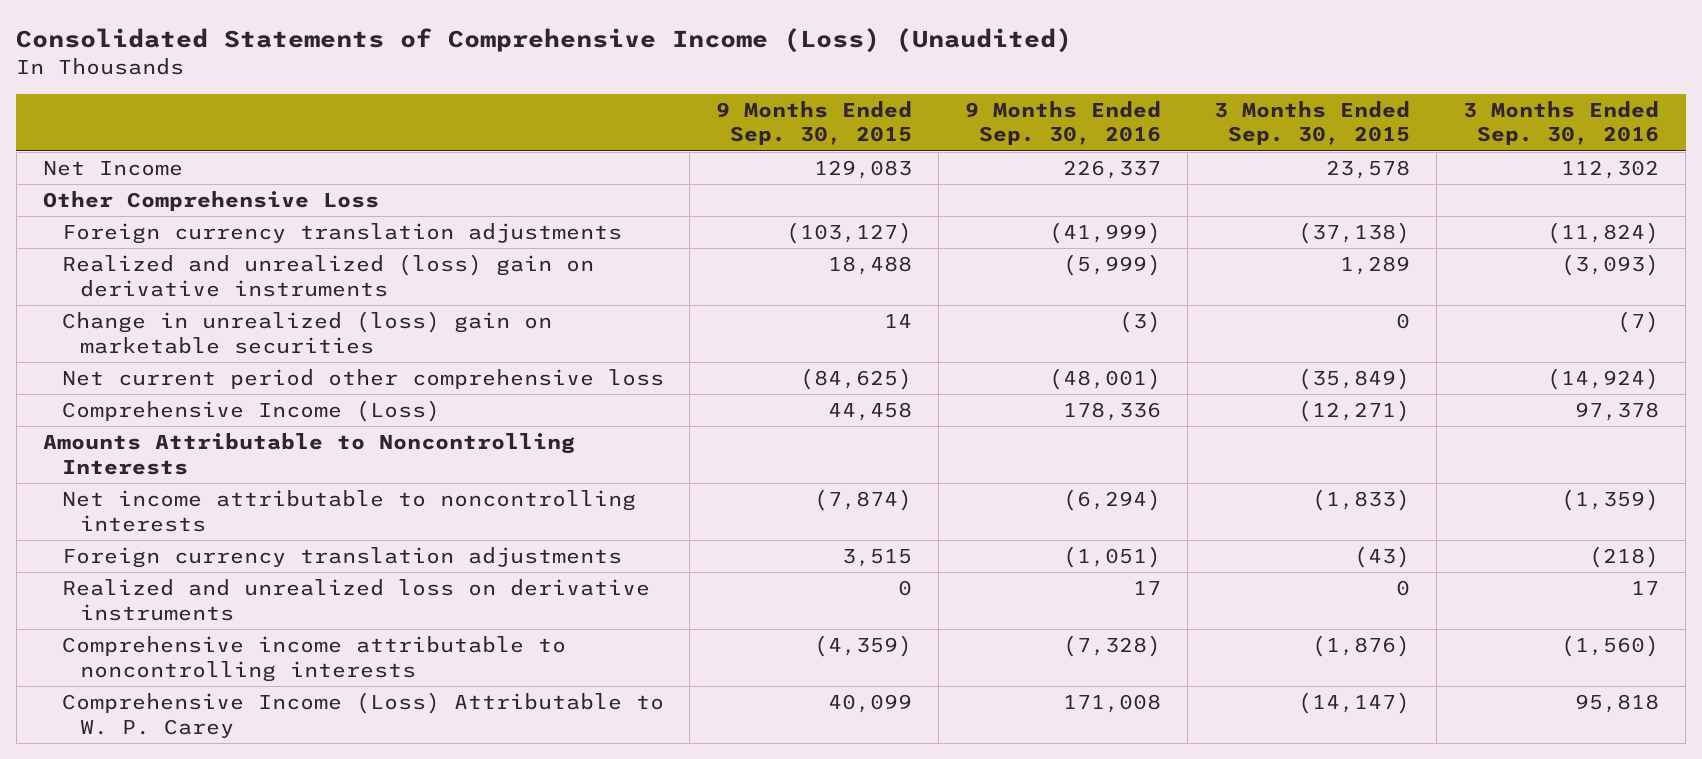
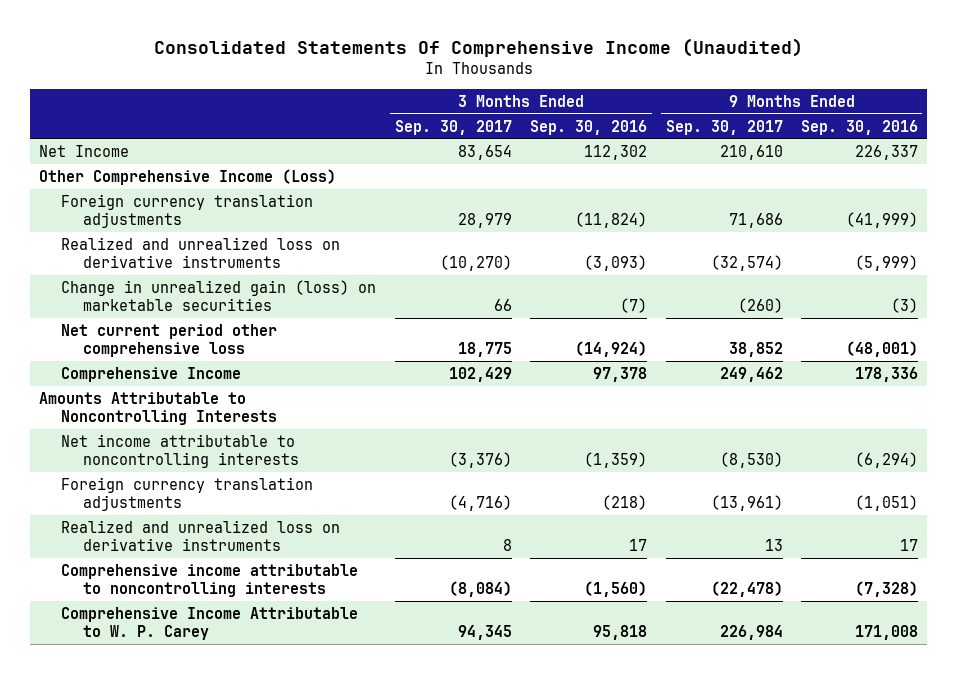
[16,28,1073,54] Consolidated Statements of Comprehensive Income (Loss) (Unaudited) -> [153,37,803,57] Consolidated Statements Of Comprehensive Income (Unaudited)
[716,100,913,146] 9 Months Ended Sep. 30, 2015 -> none
[1214,100,1411,146] 3 Months Ended Sep. 30, 2015 -> none
none -> [394,119,512,135] Sep. 30, 2017
none -> [665,119,783,135] Sep. 30, 2017
[42,191,379,212] Other Comprehensive Loss -> [39,168,337,185] Other Comprehensive Income (Loss)
[61,254,594,297] Realized and unrealized (loss) gain on derivative instruments -> [61,236,341,268] Realized and unrealized loss on derivative instruments
[61,311,552,354] Change in unrealized (loss) gain on marketable securities -> [61,279,377,311] Change in unrealized gain (loss) on marketable securities
[61,400,440,423] Comprehensive Income (Loss) -> [61,366,242,382] Comprehensive Income
[61,692,664,738] Comprehensive Income (Loss) Attributable to W. P. Carey -> [61,606,359,640] Comprehensive Income Attributable to W. P. Carey

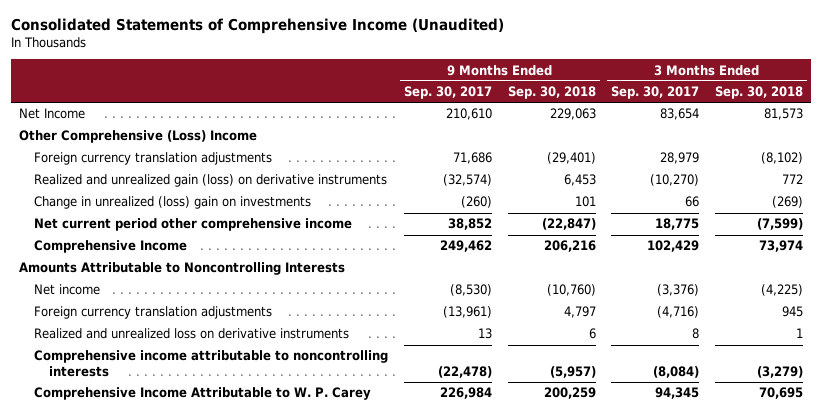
[153,37,803,57] Consolidated Statements Of Comprehensive Income (Unaudited) -> [10,18,504,35] Consolidated Statements of Comprehensive Income (Unaudited)
[530,119,648,135] Sep. 30, 2016 -> none
[800,119,918,135] Sep. 30, 2016 -> none
none -> [507,86,596,100] Sep. 30, 2018
none -> [715,86,804,100] Sep. 30, 2018
[39,168,337,185] Other Comprehensive Income (Loss) -> [18,130,257,144] Other Comprehensive (Loss) Income
[61,236,341,268] Realized and unrealized loss on derivative instruments -> [33,174,387,188] Realized and unrealized gain (loss) on derivative instruments
[61,279,377,311] Change in unrealized gain (loss) on marketable securities -> [33,196,311,210] Change in unrealized (loss) gain on investments
[61,323,278,357] Net current period other comprehensive loss -> [33,218,352,232] Net current period other comprehensive income
[61,433,300,468] Net income attributable to noncontrolling interests -> [33,284,100,296] Net income

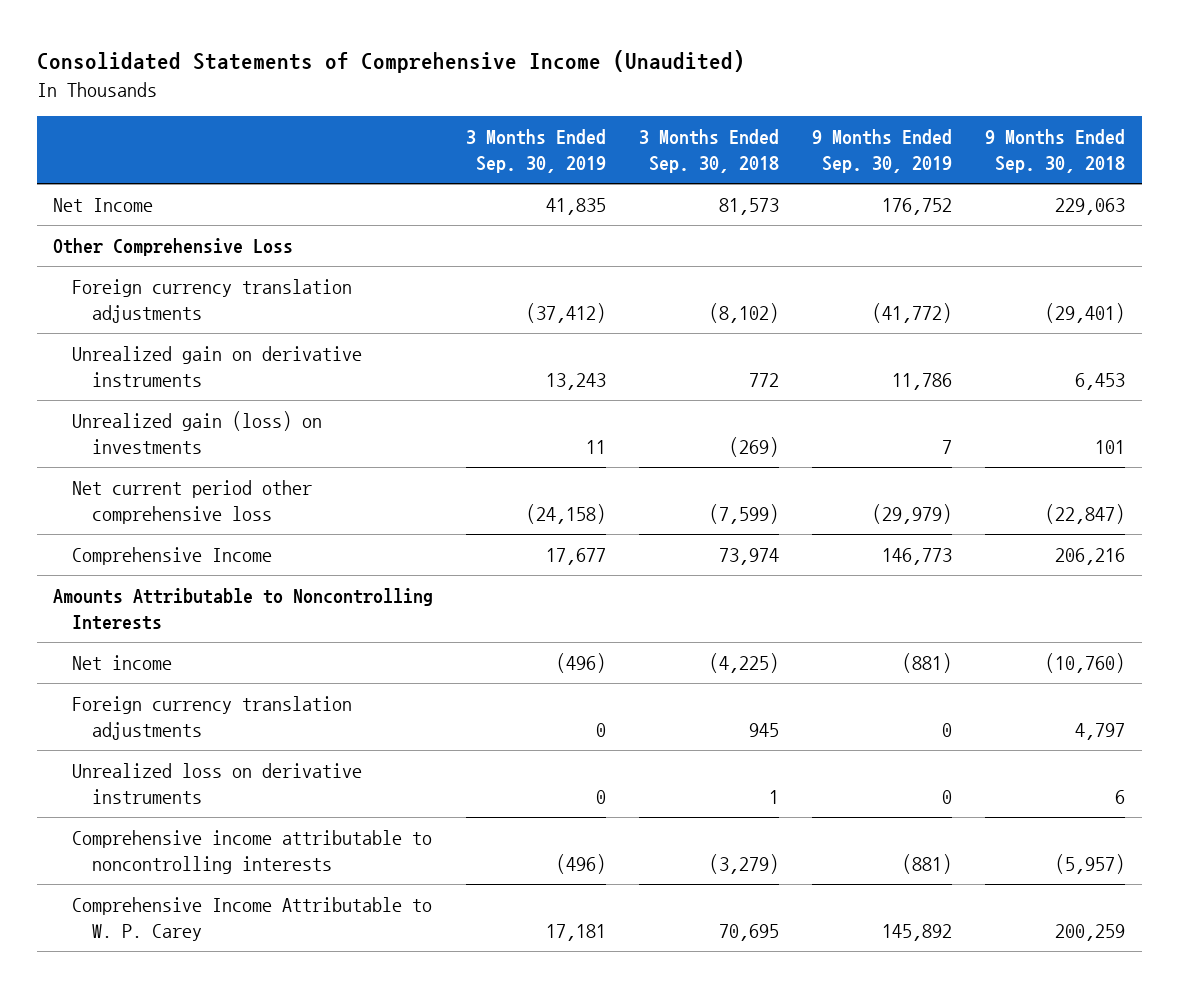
[403,86,492,100] Sep. 30, 2017 -> none
[611,86,700,100] Sep. 30, 2017 -> none
none -> [466,128,607,173] 3 Months Ended Sep. 30, 2019
none -> [812,128,953,173] 9 Months Ended Sep. 30, 2019
[18,130,257,144] Other Comprehensive (Loss) Income -> [53,238,294,257] Other Comprehensive Loss
[33,174,387,188] Realized and unrealized gain (loss) on derivative instruments -> [72,346,363,388] Unrealized gain on derivative instruments
[33,196,311,210] Change in unrealized (loss) gain on investments -> [72,411,323,455] Unrealized gain (loss) on investments
[33,218,352,232] Net current period other comprehensive income -> [72,480,313,525] Net current period other comprehensive loss
[33,328,349,340] Realized and unrealized loss on derivative instruments -> [72,763,363,805] Unrealized loss on derivative instruments

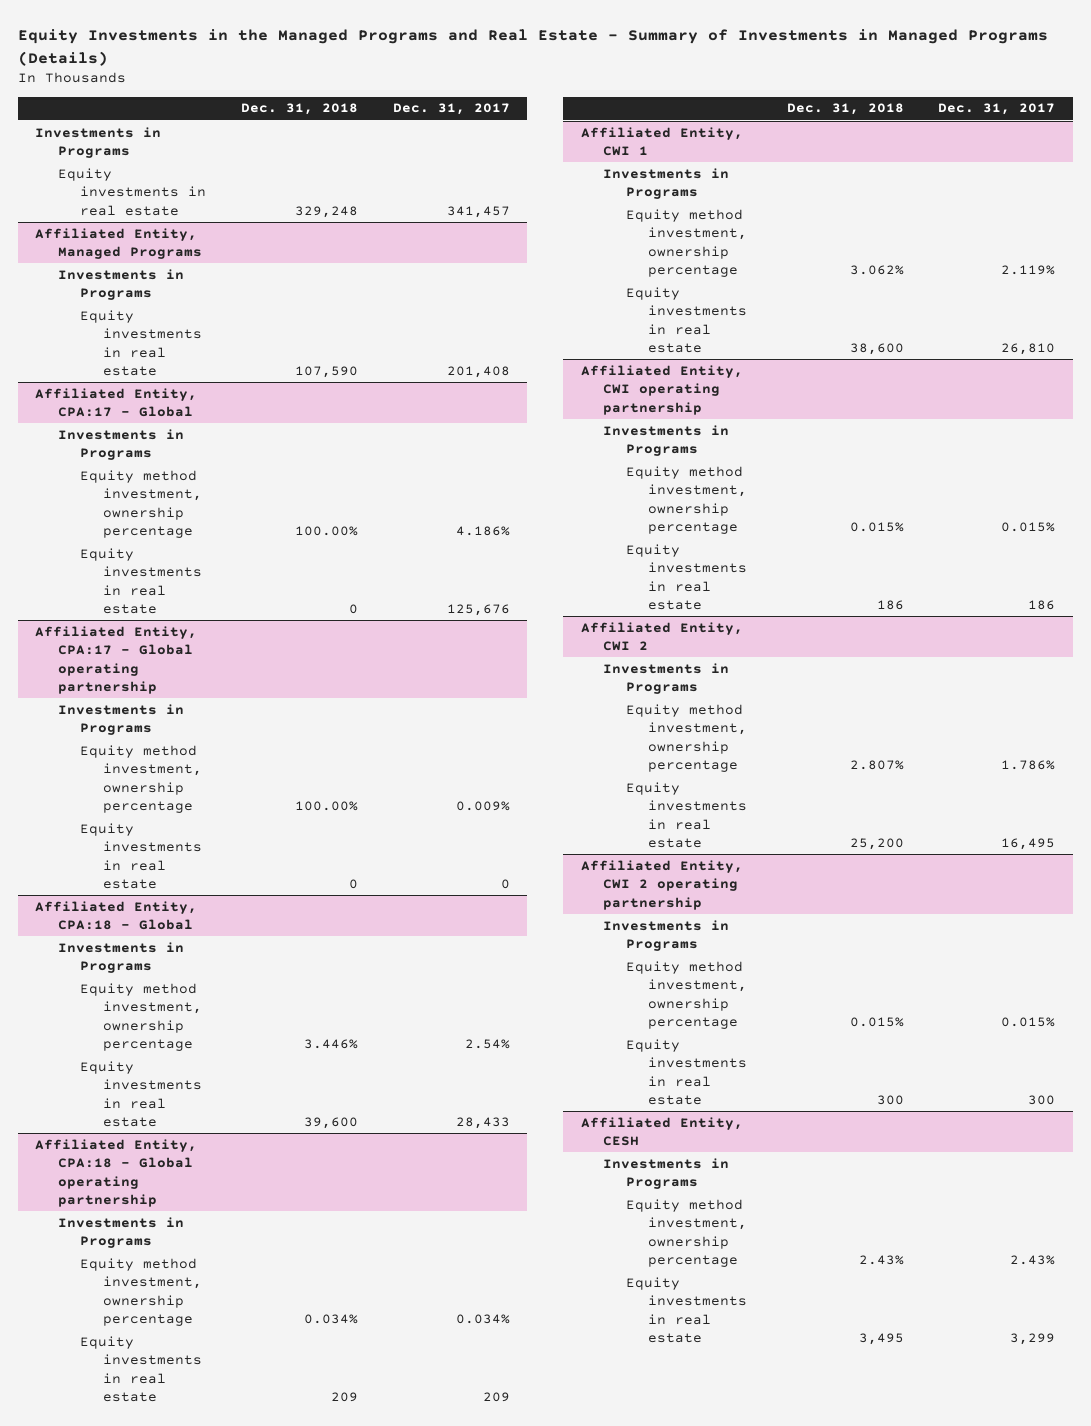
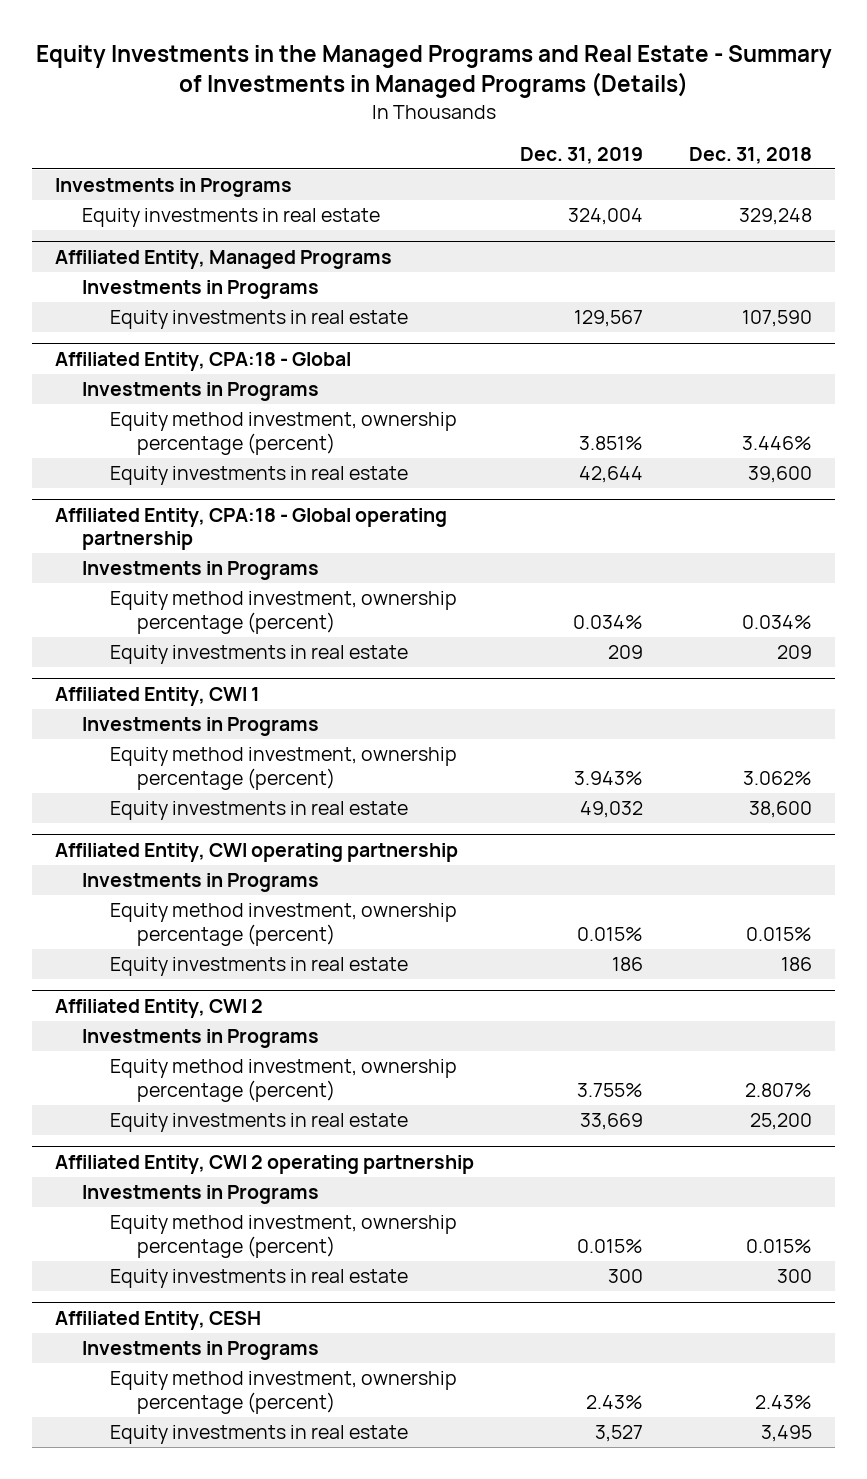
[392,103,510,116] Dec. 31, 2017 -> none
none -> [520,146,644,164] Dec. 31, 2019
[35,387,198,418] Affiliated Entity, CPA:17 - Global -> none
[57,428,184,461] Investments in Programs -> none
[80,469,202,539] Equity method investment, ownership percentage -> none
[80,547,202,615] Equity investments in real estate -> none
[35,625,198,695] Affiliated Entity, CPA:17 - Global operating partnership -> none
[57,703,184,736] Investments in Programs -> none
[80,744,202,814] Equity method investment, ownership percentage -> none
[80,822,202,890] Equity investments in real estate -> none
[80,982,202,1052] Equity method investment, ownership percentage -> [109,412,457,455] Equity method investment, ownership percentage (percent)
[80,1257,202,1327] Equity method investment, ownership percentage -> [109,591,457,634] Equity method investment, ownership percentage (percent)
[625,208,748,278] Equity method investment, ownership percentage -> [109,747,457,790] Equity method investment, ownership percentage (percent)
[625,465,748,535] Equity method investment, ownership percentage -> [109,903,457,946] Equity method investment, ownership percentage (percent)
[625,703,748,773] Equity method investment, ownership percentage -> [109,1059,457,1102] Equity method investment, ownership percentage (percent)
[625,960,748,1030] Equity method investment, ownership percentage -> [109,1215,457,1258] Equity method investment, ownership percentage (percent)
[625,1198,748,1268] Equity method investment, ownership percentage -> [109,1371,457,1414] Equity method investment, ownership percentage (percent)

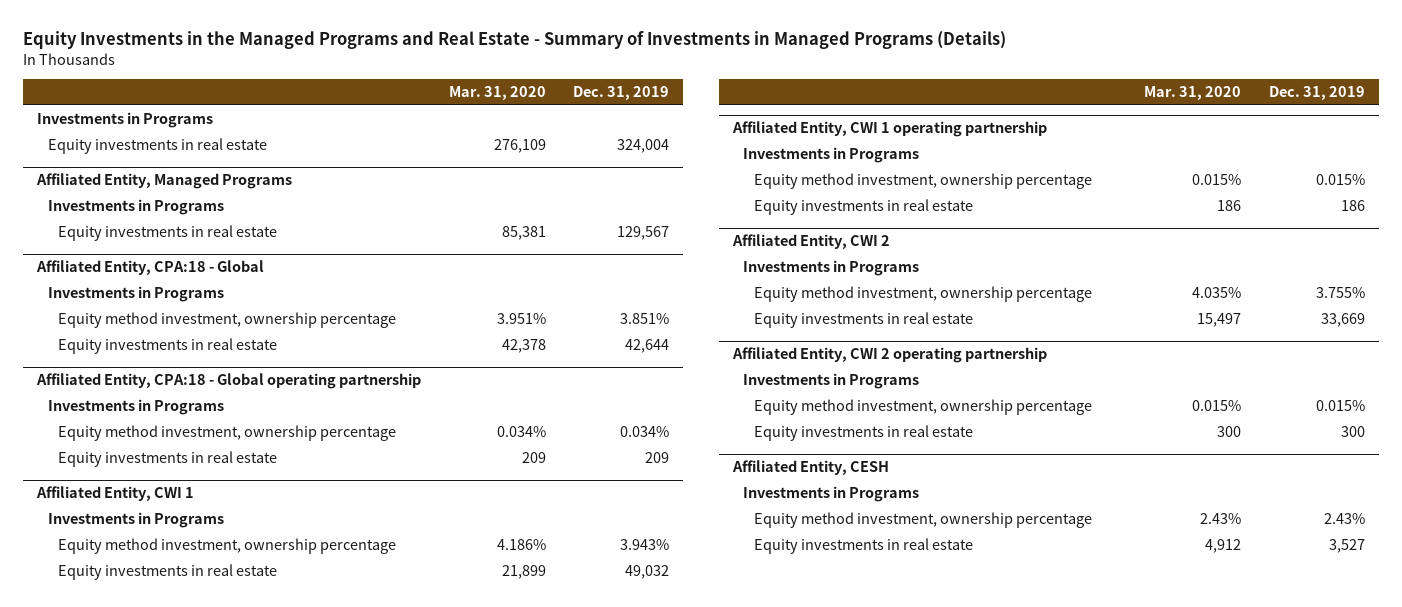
[689,146,813,164] Dec. 31, 2018 -> none
none -> [448,86,546,101] Mar. 31, 2020
[109,412,457,455] Equity method investment, ownership percentage (percent) -> [58,312,397,329] Equity method investment, ownership percentage
[109,591,457,634] Equity method investment, ownership percentage (percent) -> [58,425,397,442] Equity method investment, ownership percentage
[109,747,457,790] Equity method investment, ownership percentage (percent) -> [58,538,397,555] Equity method investment, ownership percentage
[54,842,458,862] Affiliated Entity, CWI operating partnership -> [731,121,1047,138] Affiliated Entity, CWI 1 operating partnership
[109,903,457,946] Equity method investment, ownership percentage (percent) -> [753,173,1092,190] Equity method investment, ownership percentage
[109,1059,457,1102] Equity method investment, ownership percentage (percent) -> [753,286,1092,303] Equity method investment, ownership percentage
[109,1215,457,1258] Equity method investment, ownership percentage (percent) -> [753,399,1092,416] Equity method investment, ownership percentage
[109,1371,457,1414] Equity method investment, ownership percentage (percent) -> [753,512,1092,529] Equity method investment, ownership percentage

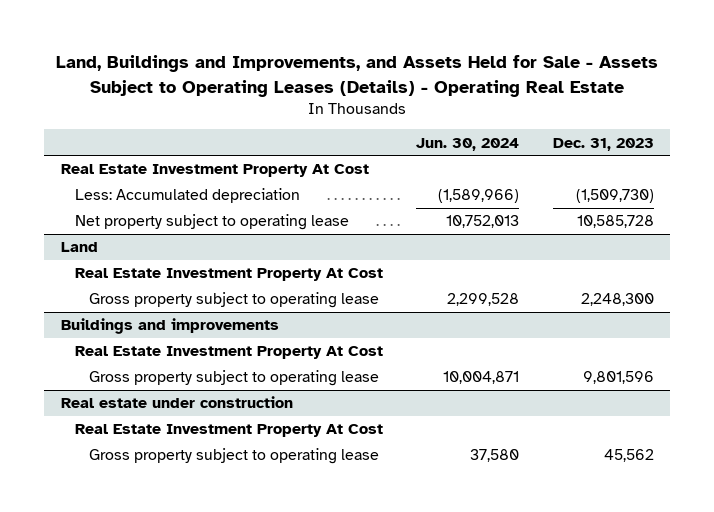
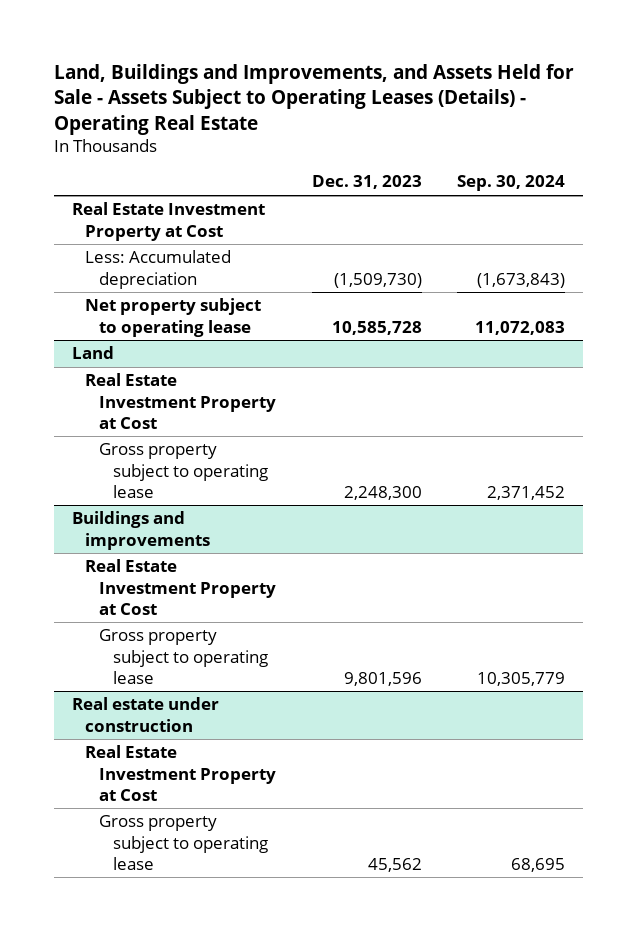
[416,137,520,151] Jun. 30, 2024 -> none
none -> [457,175,566,192] Sep. 30, 2024
[60,164,369,178] Real Estate Investment Property At Cost -> [71,202,265,241] Real Estate Investment Property at Cost
[74,268,383,282] Real Estate Investment Property At Cost -> [85,373,277,429] Real Estate Investment Property at Cost
[74,346,383,360] Real Estate Investment Property At Cost -> [85,559,277,615] Real Estate Investment Property at Cost
[74,424,383,438] Real Estate Investment Property At Cost -> [85,745,277,801] Real Estate Investment Property at Cost

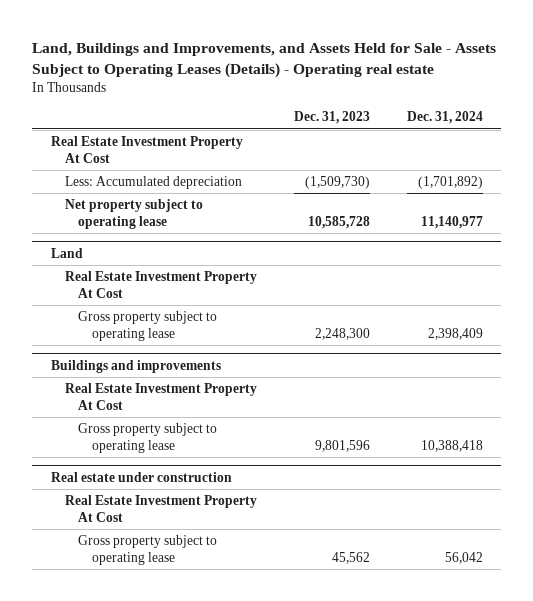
[53,64,574,135] Land, Buildings and Improvements, and Assets Held for Sale - Assets Subject to Operating Leases (Details) - Operating Real Estate -> [32,42,497,78] Land, Buildings and Improvements, and Assets Held for Sale - Assets Subject to Operating Leases (Details) - Operating real estate
[457,175,566,192] Sep. 30, 2024 -> none
none -> [406,111,483,125] Dec. 31, 2024
[71,202,265,241] Real Estate Investment Property at Cost -> [50,135,243,164] Real Estate Investment Property At Cost
[85,373,277,429] Real Estate Investment Property at Cost -> [64,270,257,299] Real Estate Investment Property At Cost
[85,559,277,615] Real Estate Investment Property at Cost -> [64,382,257,411] Real Estate Investment Property At Cost
[85,745,277,801] Real Estate Investment Property at Cost -> [64,494,257,523] Real Estate Investment Property At Cost

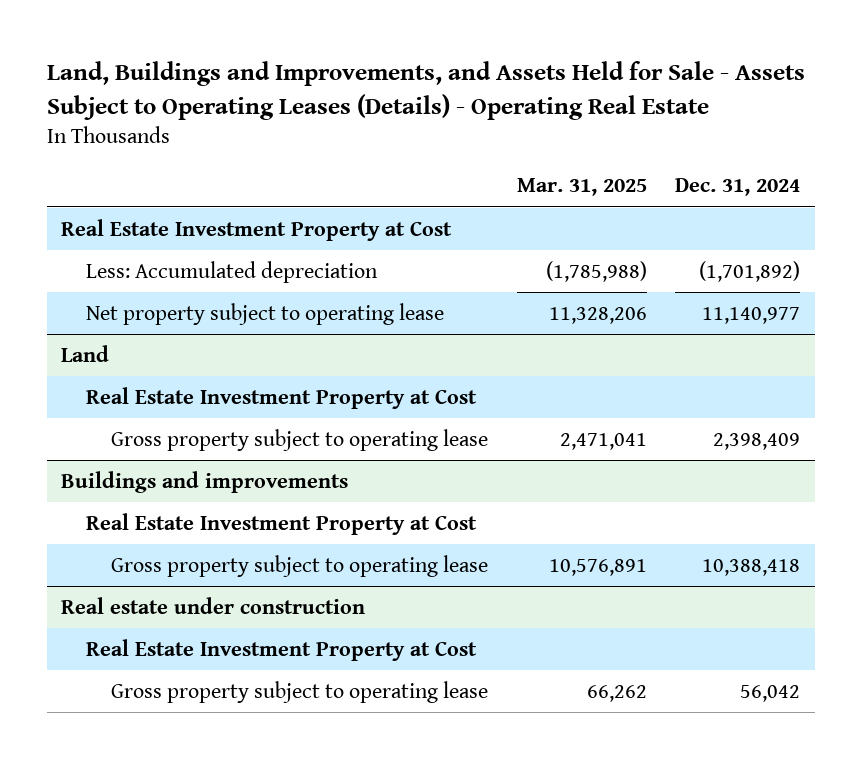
[32,42,497,78] Land, Buildings and Improvements, and Assets Held for Sale - Assets Subject to Operating Leases (Details) - Operating real estate -> [46,61,805,120] Land, Buildings and Improvements, and Assets Held for Sale - Assets Subject to Operating Leases (Details) - Operating Real Estate
[293,111,370,125] Dec. 31, 2023 -> none
none -> [516,178,647,197] Mar. 31, 2025
[50,135,243,164] Real Estate Investment Property At Cost -> [61,218,453,241] Real Estate Investment Property at Cost
[64,270,257,299] Real Estate Investment Property At Cost -> [86,386,478,409] Real Estate Investment Property at Cost
[64,382,257,411] Real Estate Investment Property At Cost -> [86,512,478,535] Real Estate Investment Property at Cost
[64,494,257,523] Real Estate Investment Property At Cost -> [86,638,478,661] Real Estate Investment Property at Cost

